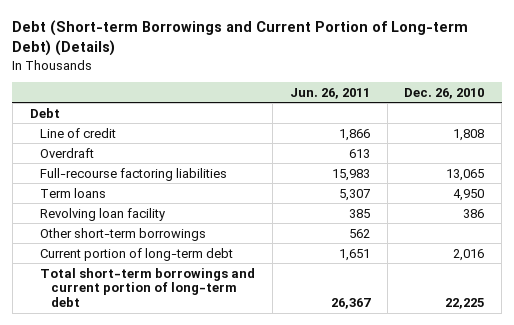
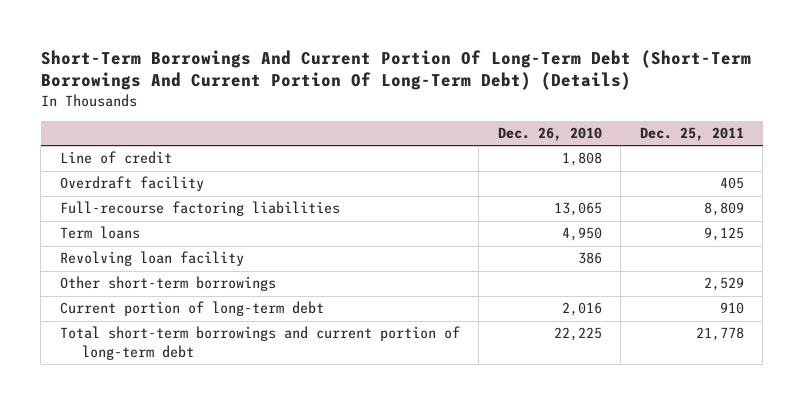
[12,20,469,57] Debt (Short-term Borrowings and Current Portion of Long-term Debt) (Details) -> [40,49,751,91] Short-Term Borrowings And Current Portion Of Long-Term Debt (Short-Term Borrowings And Current Portion Of Long-Term Debt) (Details)
[289,87,370,99] Jun. 26, 2011 -> none
none -> [639,127,744,142] Dec. 25, 2011
[29,107,60,118] Debt -> none
[40,147,95,158] Overdraft -> [59,176,204,192] Overdraft facility

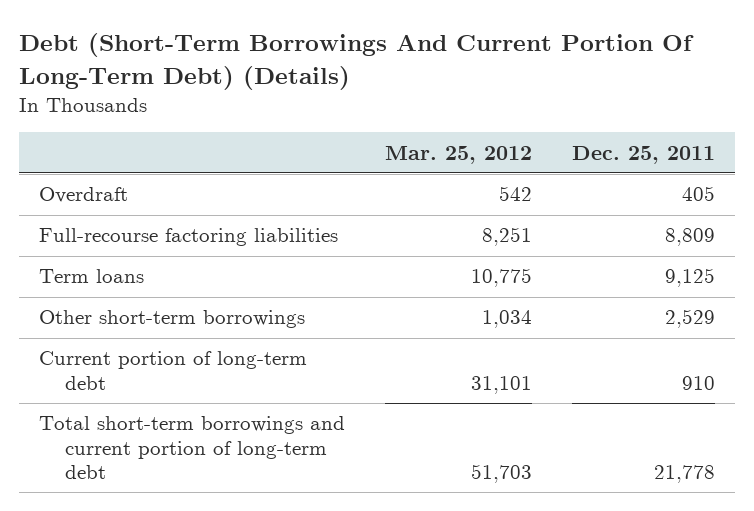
[40,49,751,91] Short-Term Borrowings And Current Portion Of Long-Term Debt (Short-Term Borrowings And Current Portion Of Long-Term Debt) (Details) -> [19,33,695,90] Debt (Short-Term Borrowings And Current Portion Of Long-Term Debt) (Details)
[497,127,602,142] Dec. 26, 2010 -> none
none -> [384,145,532,164] Mar. 25, 2012
[59,151,172,165] Line of credit -> none
[59,176,204,192] Overdraft facility -> [39,187,129,204] Overdraft
[59,251,244,267] Revolving loan facility -> none

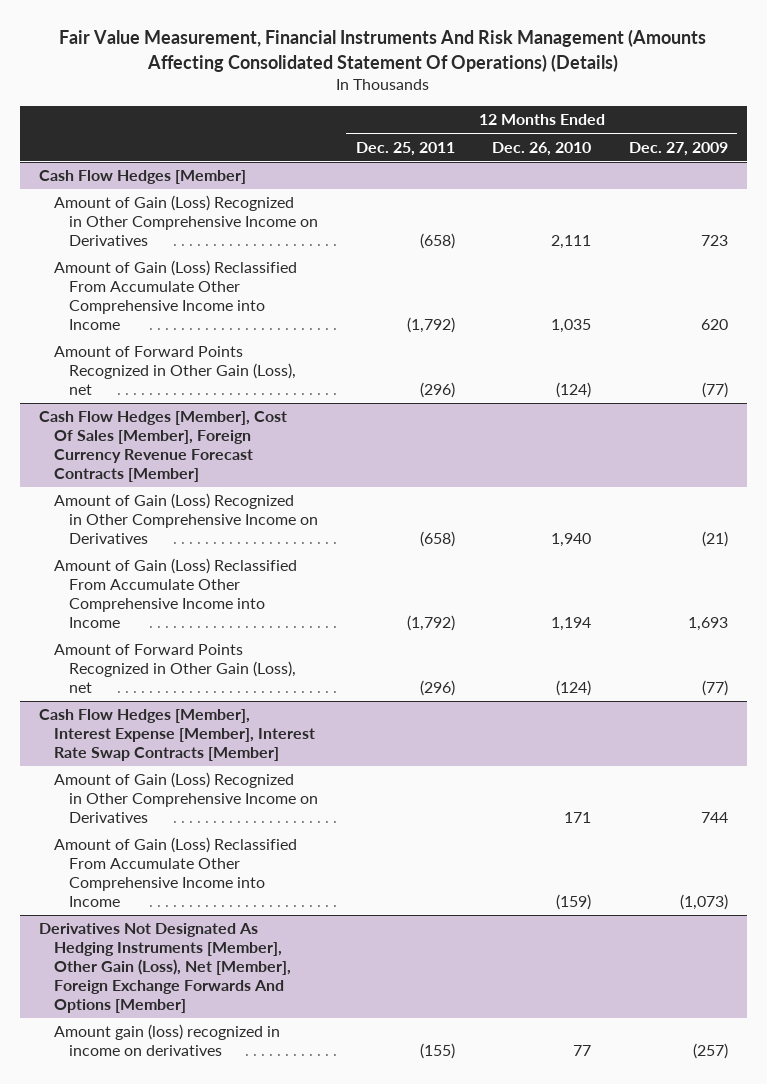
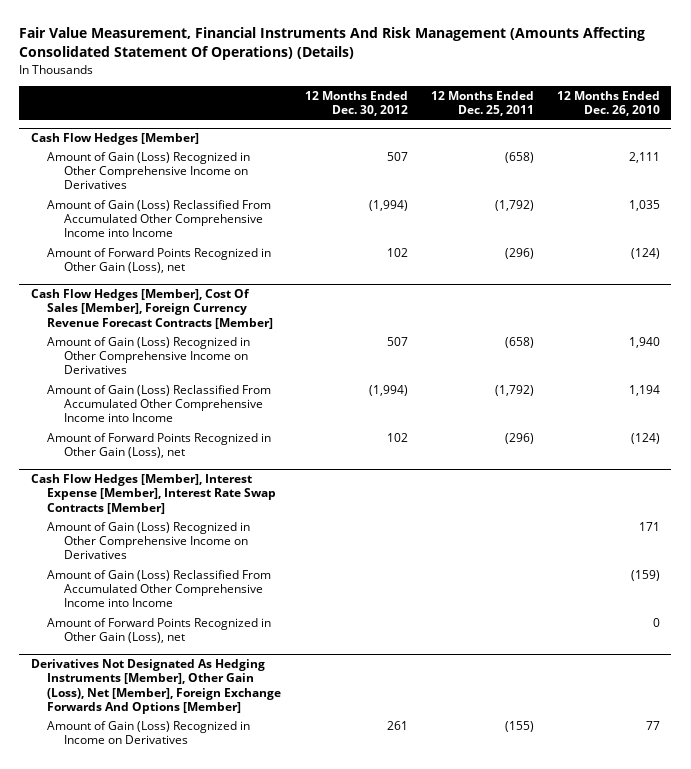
[628,141,728,156] Dec. 27, 2009 -> none
none -> [304,91,408,117] 12 Months Ended Dec. 30, 2012
[54,260,298,331] Amount of Gain (Loss) Reclassified From Accumulate Other Comprehensive Income into Income -> [47,199,272,238] Amount of Gain (Loss) Reclassified From Accumulated Other Comprehensive Income into Income
[54,558,298,629] Amount of Gain (Loss) Reclassified From Accumulate Other Comprehensive Income into Income -> [47,384,272,423] Amount of Gain (Loss) Reclassified From Accumulated Other Comprehensive Income into Income
[54,837,298,908] Amount of Gain (Loss) Reclassified From Accumulate Other Comprehensive Income into Income -> [47,569,272,608] Amount of Gain (Loss) Reclassified From Accumulated Other Comprehensive Income into Income
none -> [47,617,272,644] Amount of Forward Points Recognized in Other Gain (Loss), net
[54,1024,281,1057] Amount gain (loss) recognized in income on derivatives -> [47,720,251,745] Amount of Gain (Loss) Recognized in Income on Derivatives

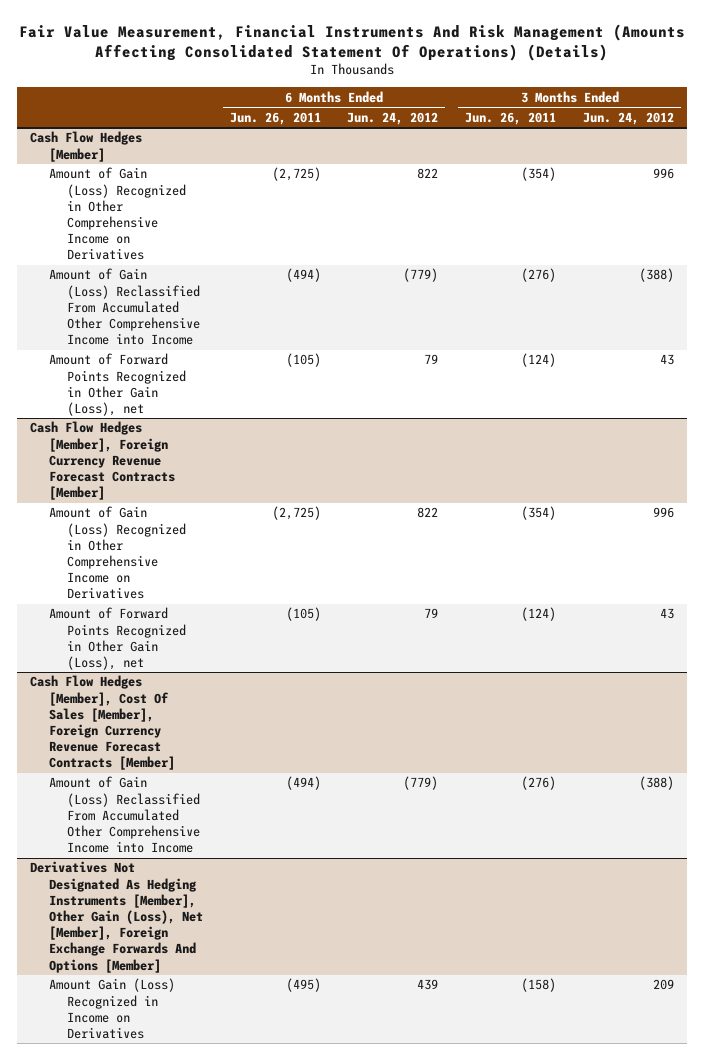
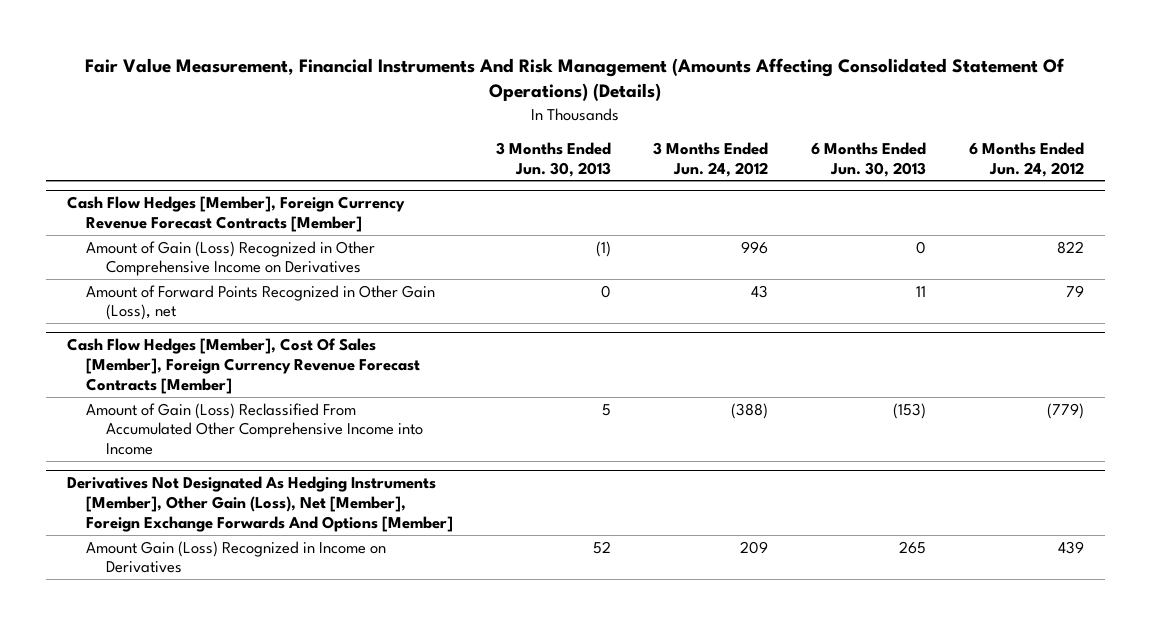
[229,111,321,125] Jun. 26, 2011 -> none
[465,111,557,125] Jun. 26, 2011 -> none
none -> [495,141,611,177] 3 Months Ended Jun. 30, 2013
none -> [811,141,927,177] 6 Months Ended Jun. 30, 2013
[30,131,143,162] Cash Flow Hedges [Member] -> none
[48,167,187,261] Amount of Gain (Loss) Recognized in Other Comprehensive Income on Derivatives -> none
[48,268,201,346] Amount of Gain (Loss) Reclassified From Accumulated Other Comprehensive Income into Income -> none
[48,353,187,416] Amount of Forward Points Recognized in Other Gain (Loss), net -> none

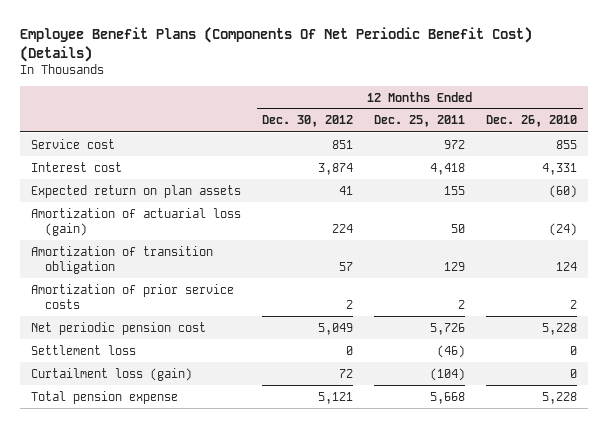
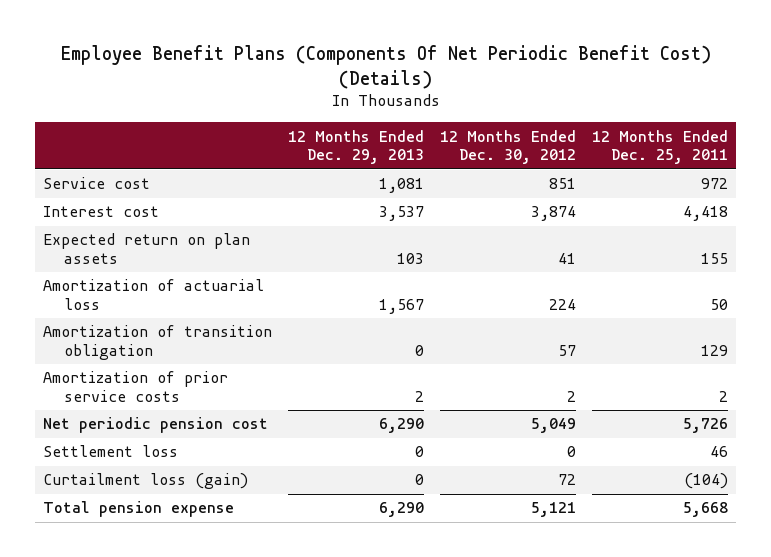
[486,115,578,128] Dec. 26, 2010 -> none
none -> [288,129,425,165] 12 Months Ended Dec. 29, 2013
[30,207,241,237] Amortization of actuarial loss (gain) -> [42,279,264,311] Amortization of actuarial loss
[437,344,466,358] (46) -> [710,446,729,458] 46

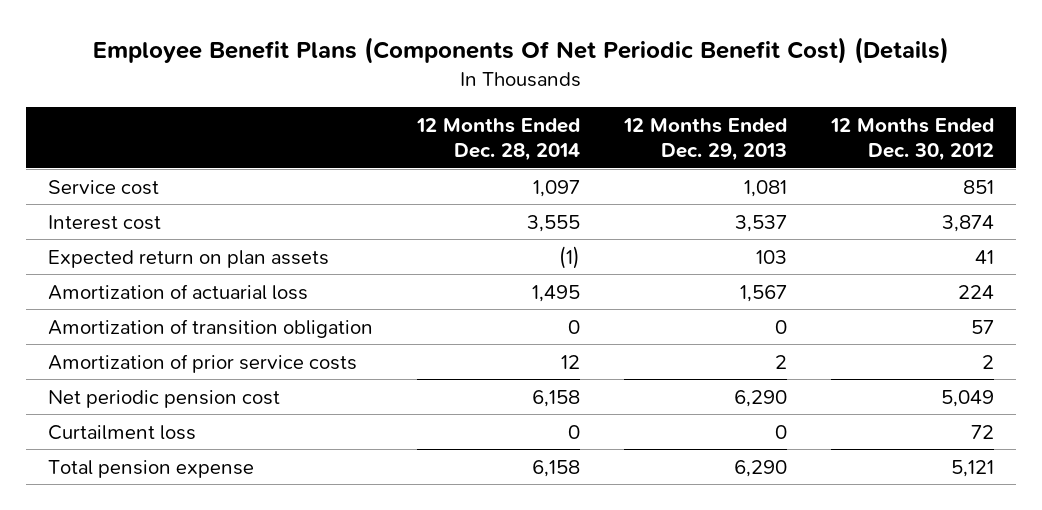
[592,129,729,165] 12 Months Ended Dec. 25, 2011 -> none
none -> [416,117,581,162] 12 Months Ended Dec. 28, 2014
[42,445,178,458] Settlement loss -> none
[42,473,248,490] Curtailment loss (gain) -> [48,424,197,440] Curtailment loss

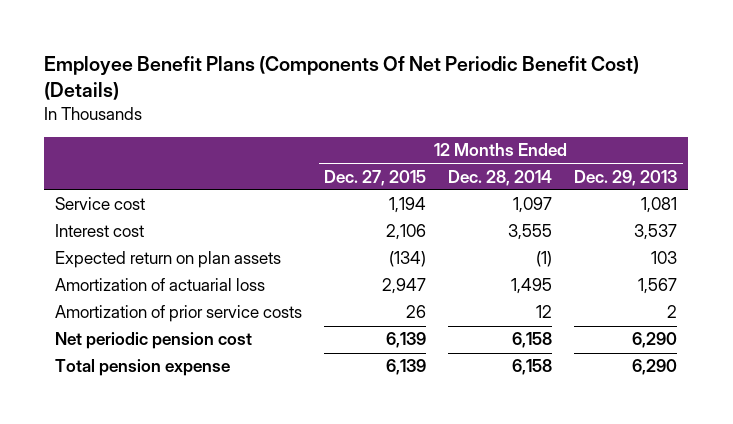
[830,117,995,162] 12 Months Ended Dec. 30, 2012 -> none
none -> [324,169,427,186] Dec. 27, 2015
[48,318,374,338] Amortization of transition obligation -> none
[48,424,197,440] Curtailment loss -> none

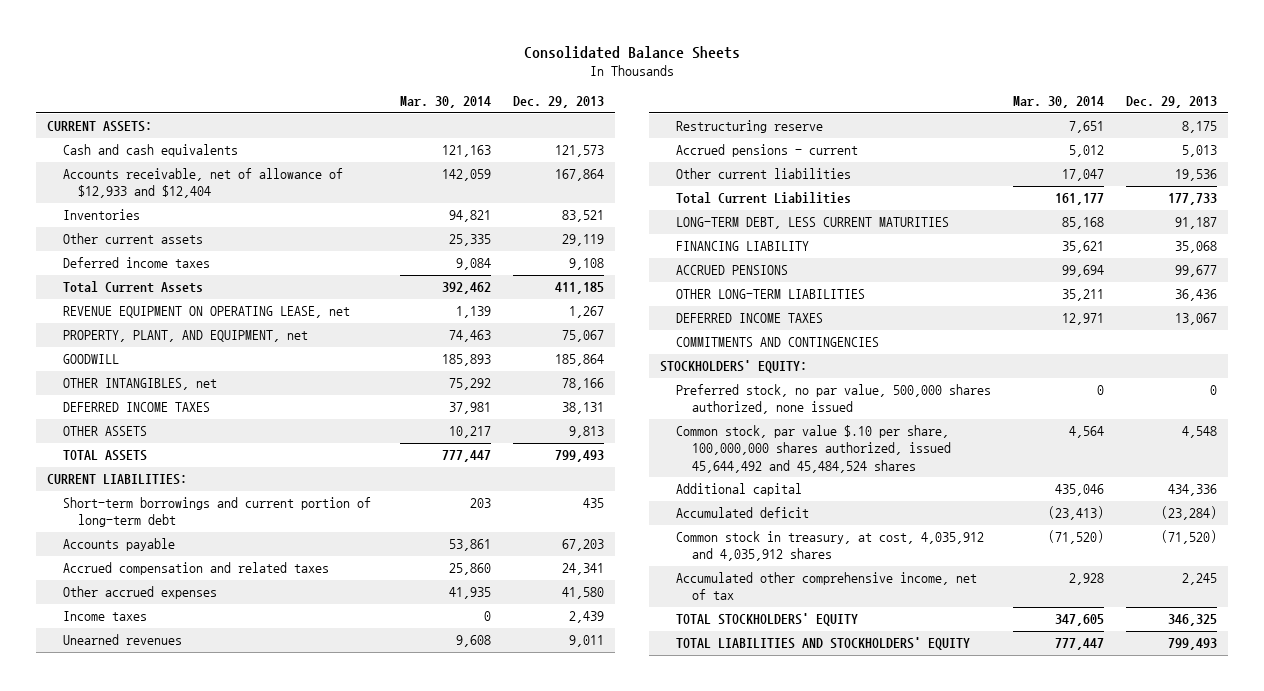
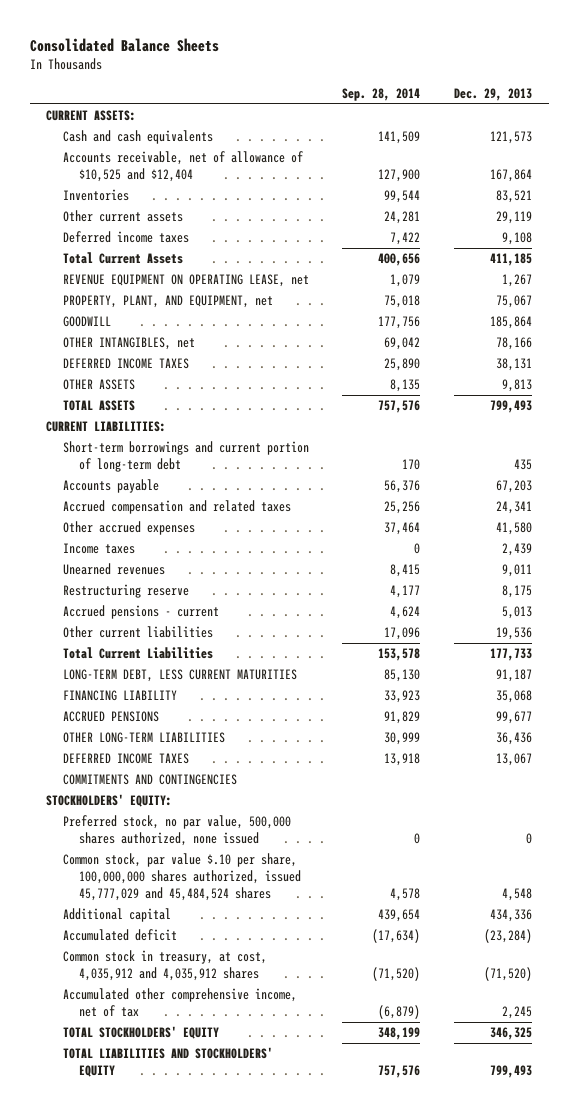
[399,96,491,109] Mar. 30, 2014 -> none
none -> [342,88,421,102] Sep. 28, 2014
[62,168,343,199] Accounts receivable, net of allowance of $12,933 and $12,404 -> [62,151,303,183] Accounts receivable, net of allowance of $10,525 and $12,404
[675,425,951,473] Common stock, par value $.10 per share, 100,000,000 shares authorized, issued 45,644,492 and 45,484,524 shares -> [62,853,301,902] Common stock, par value $.10 per share, 100,000,000 shares authorized, issued 45,777,029 and 45,484,524 shares

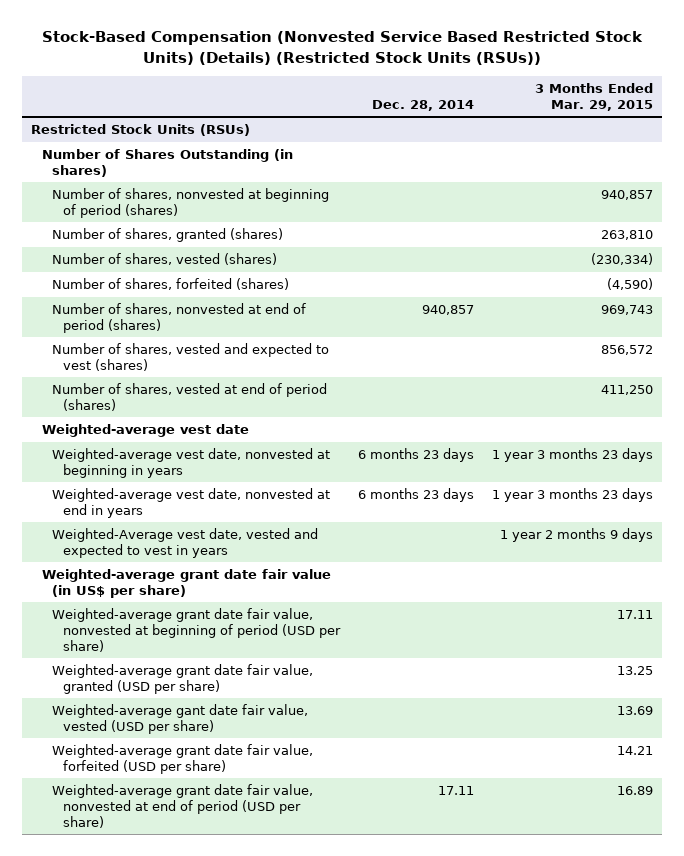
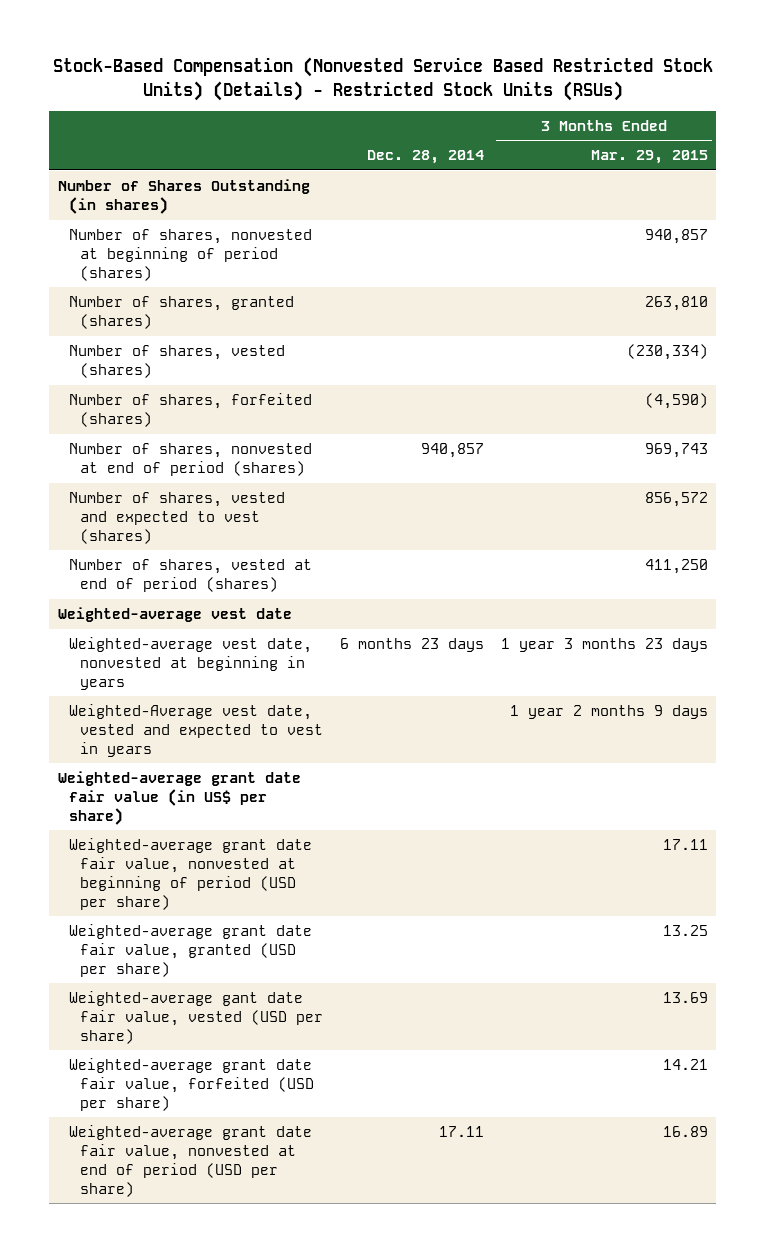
[41,31,643,65] Stock-Based Compensation (Nonvested Service Based Restricted Stock Units) (Details) (Restricted Stock Units (RSUs)) -> [52,57,713,101] Stock-Based Compensation (Nonvested Service Based Restricted Stock Units) (Details) - Restricted Stock Units (RSUs)
[31,124,251,137] Restricted Stock Units (RSUs) -> none
[52,488,331,518] Weighted-average vest date, nonvested at end in years -> none

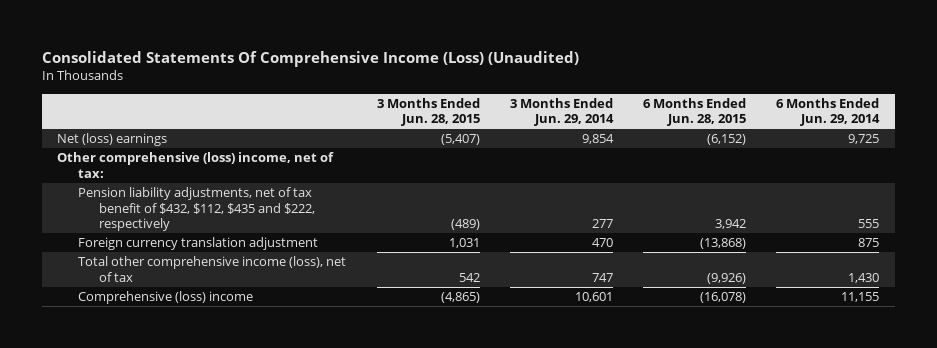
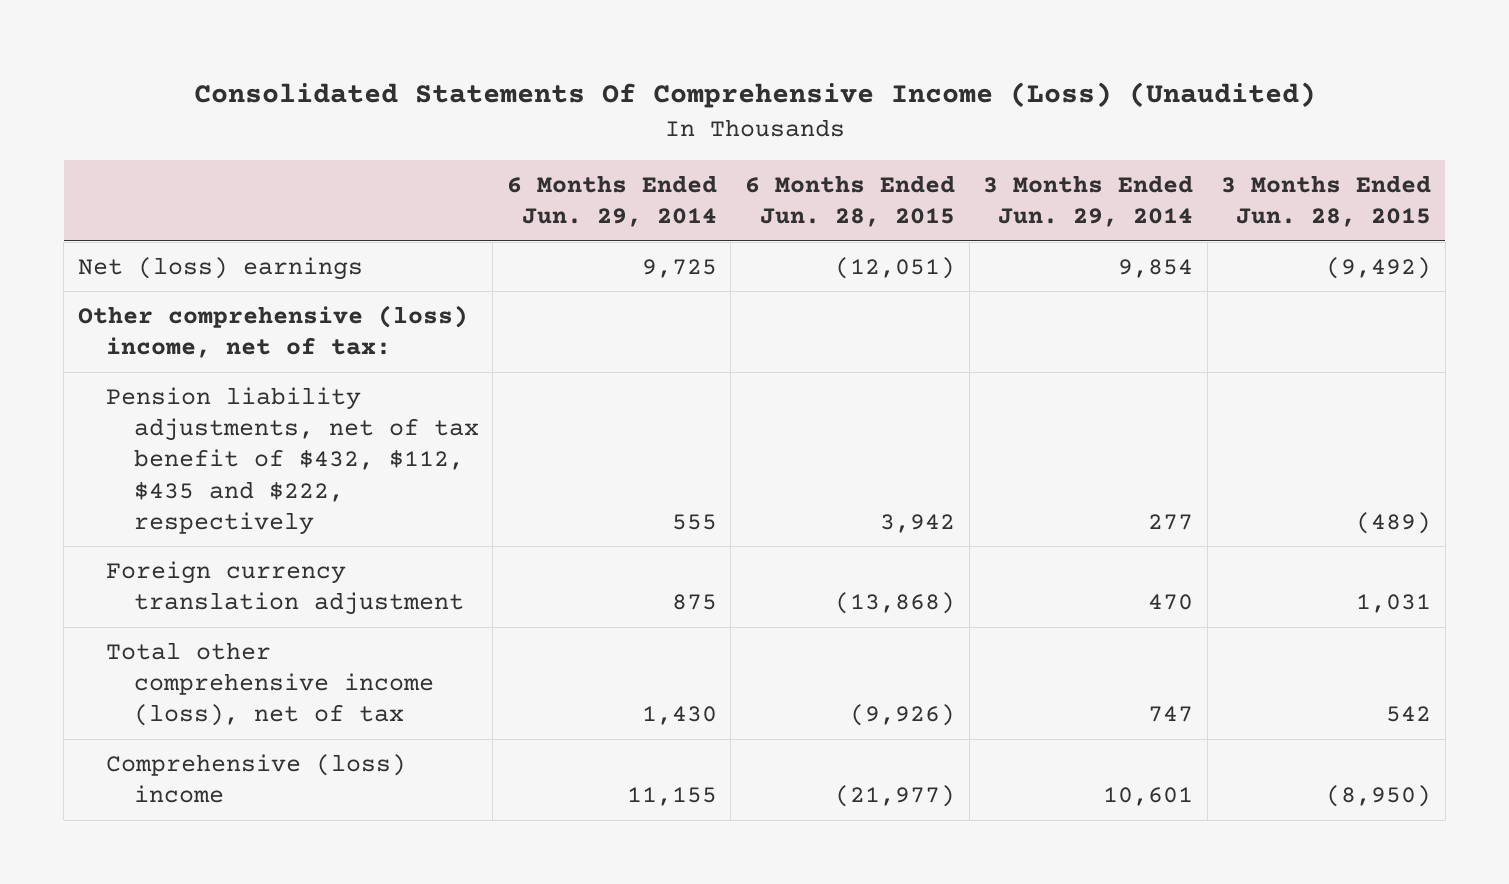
[440,134,480,146] (5,407) -> [1326,256,1432,279] (9,492)
[707,134,747,146] (6,152) -> [835,256,956,279] (12,051)
[440,292,480,304] (4,865) -> [1326,785,1432,808] (8,950)
[700,292,747,304] (16,078) -> [835,785,956,808] (21,977)

